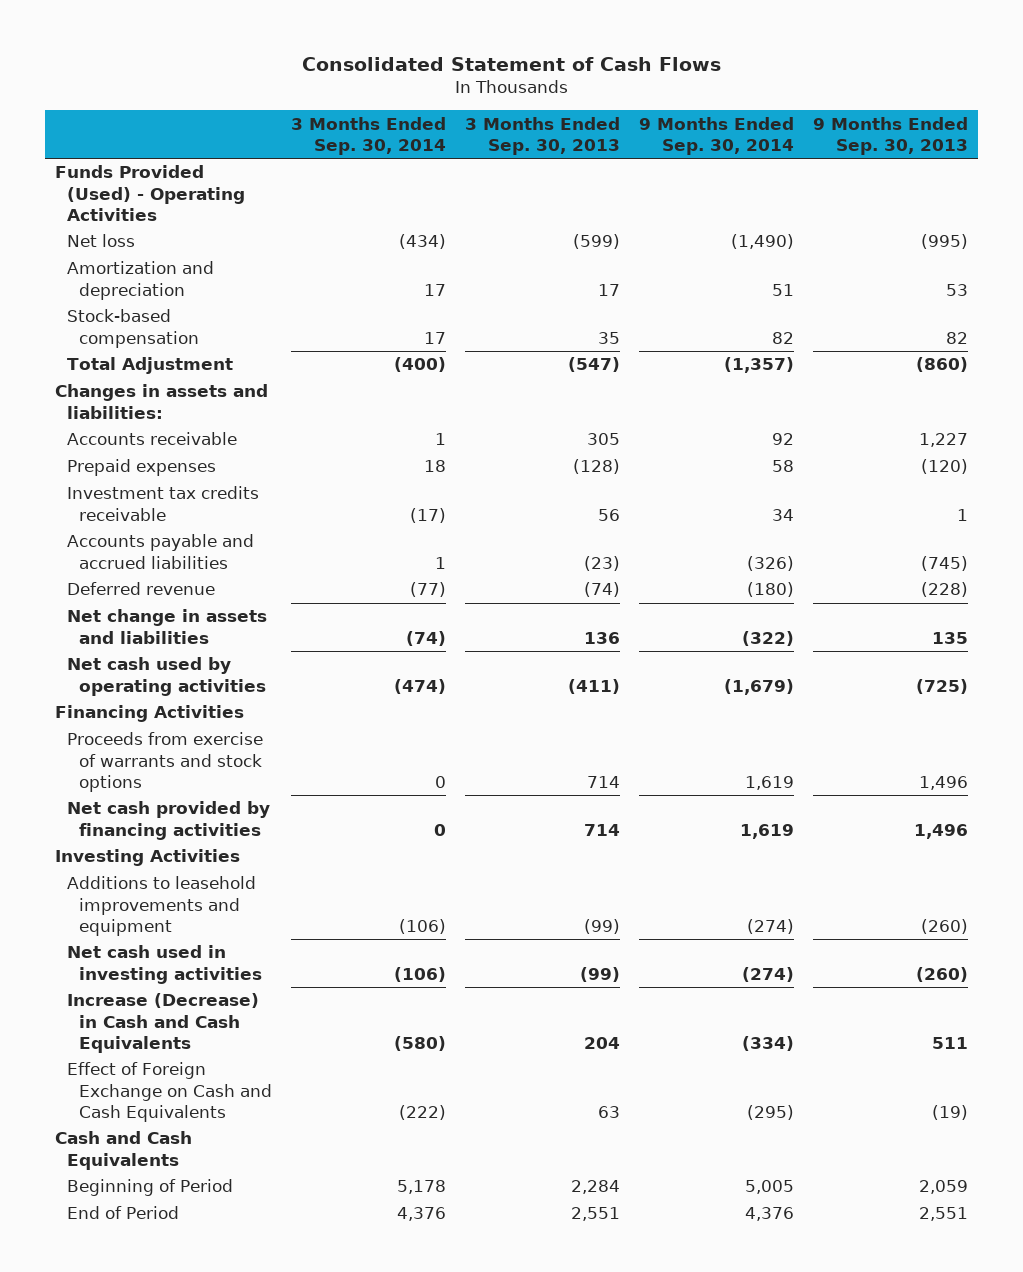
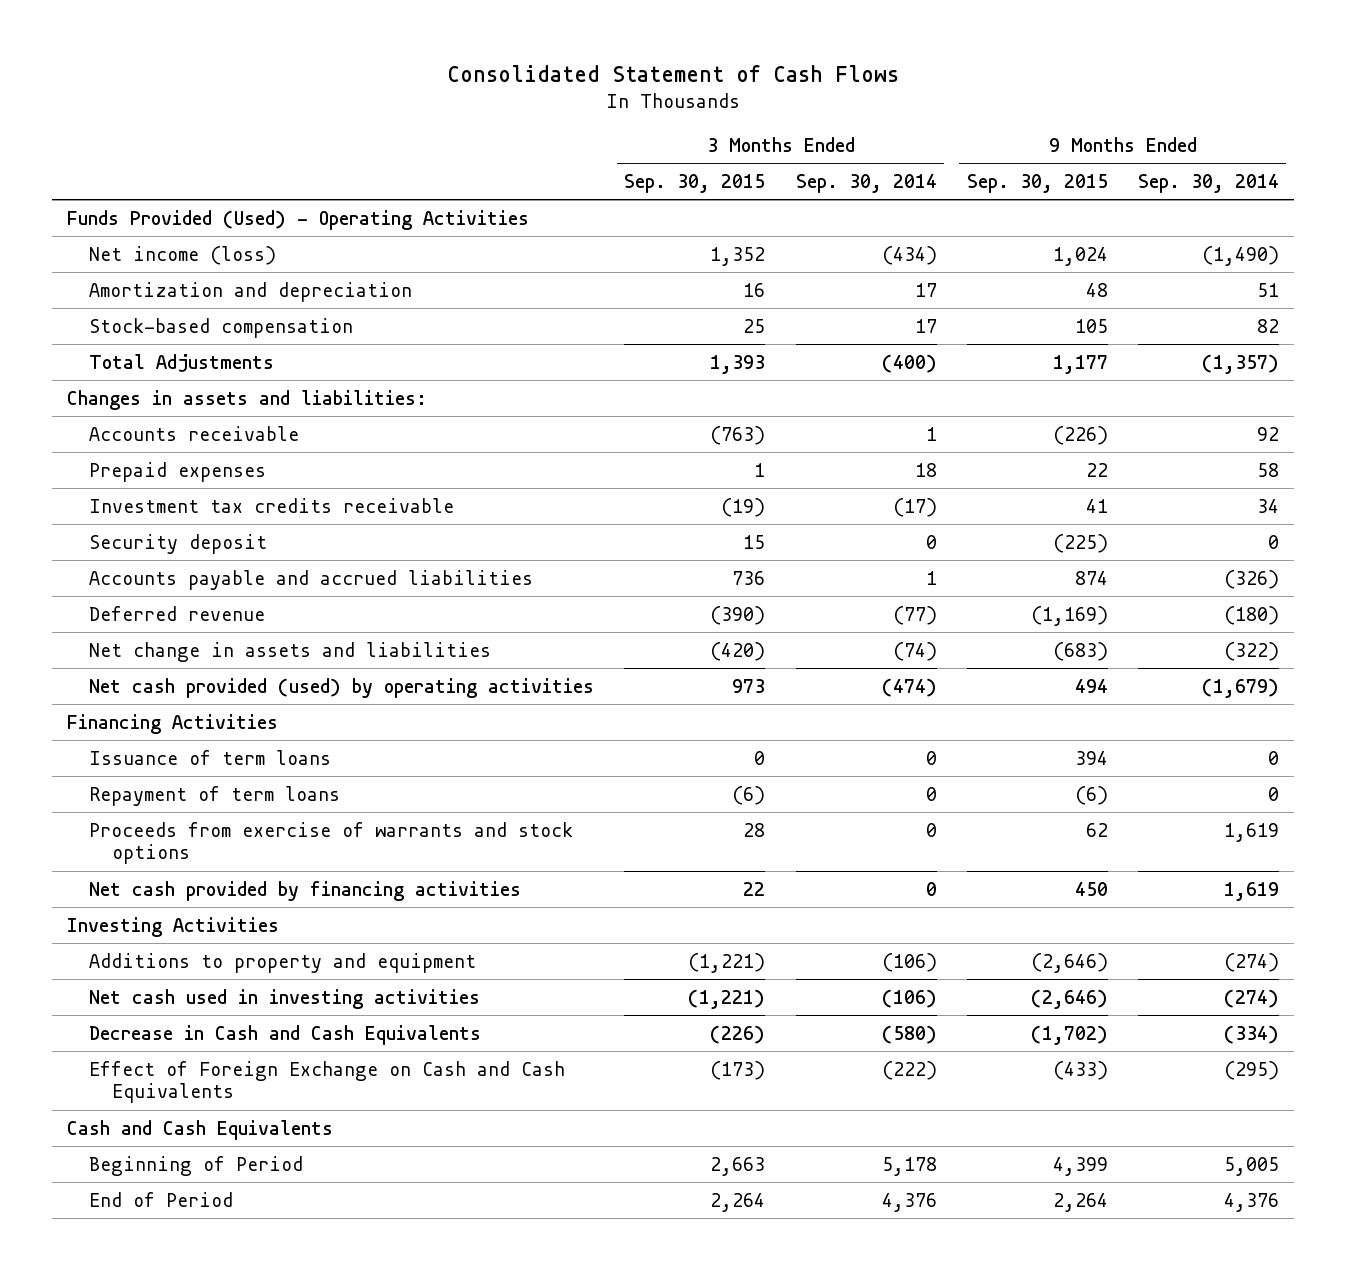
[464,116,620,155] 3 Months Ended Sep. 30, 2013 -> none
[813,116,969,155] 9 Months Ended Sep. 30, 2013 -> none
none -> [624,173,766,193] Sep. 30, 2015
none -> [966,173,1108,193] Sep. 30, 2015
[66,234,135,248] Net loss -> [89,245,277,265] Net income (loss)
[66,357,233,375] Total Adjustment -> [89,353,275,372] Total Adjustments
none -> [89,533,268,554] Security deposit
[66,657,266,696] Net cash used by operating activities -> [89,677,595,698] Net cash provided (used) by operating activities
none -> [89,749,332,765] Issuance of term loans
none -> [89,785,341,806] Repayment of term loans
[66,876,256,937] Additions to leasehold improvements and equipment -> [89,952,477,973] Additions to property and equipment
[66,993,259,1054] Increase (Decrease) in Cash and Cash Equivalents -> [89,1024,482,1045] Decrease in Cash and Cash Equivalents

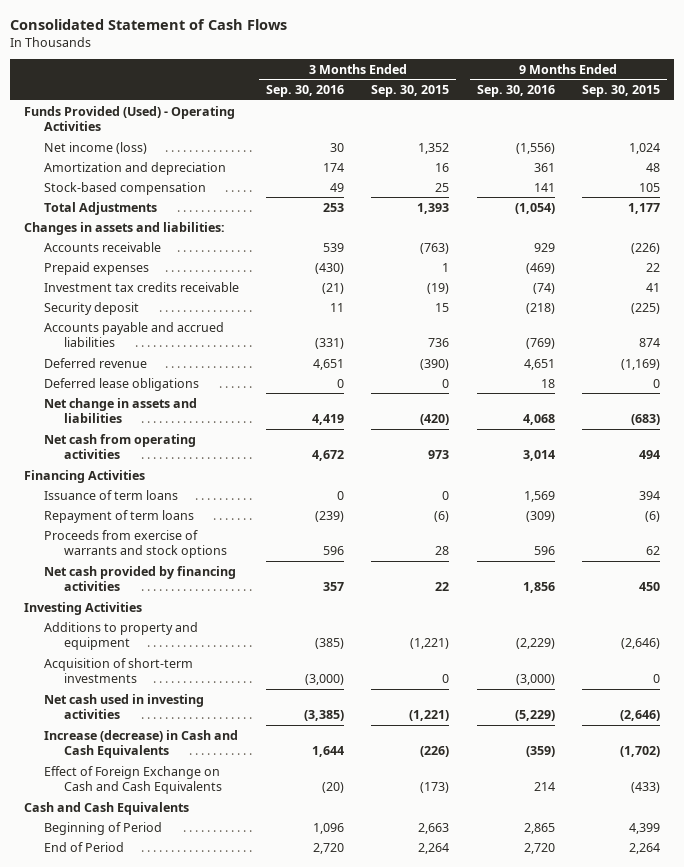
[795,173,937,193] Sep. 30, 2014 -> none
[1137,173,1279,193] Sep. 30, 2014 -> none
none -> [266,85,345,98] Sep. 30, 2016
none -> [476,85,555,98] Sep. 30, 2016
none -> [43,377,199,391] Deferred lease obligations
[89,677,595,698] Net cash provided (used) by operating activities -> [43,433,196,459] Net cash from operating activities
none -> [43,657,193,683] Acquisition of short-term investments
[89,1024,482,1045] Decrease in Cash and Cash Equivalents -> [43,729,238,758] Increase (decrease) in Cash and Cash Equivalents

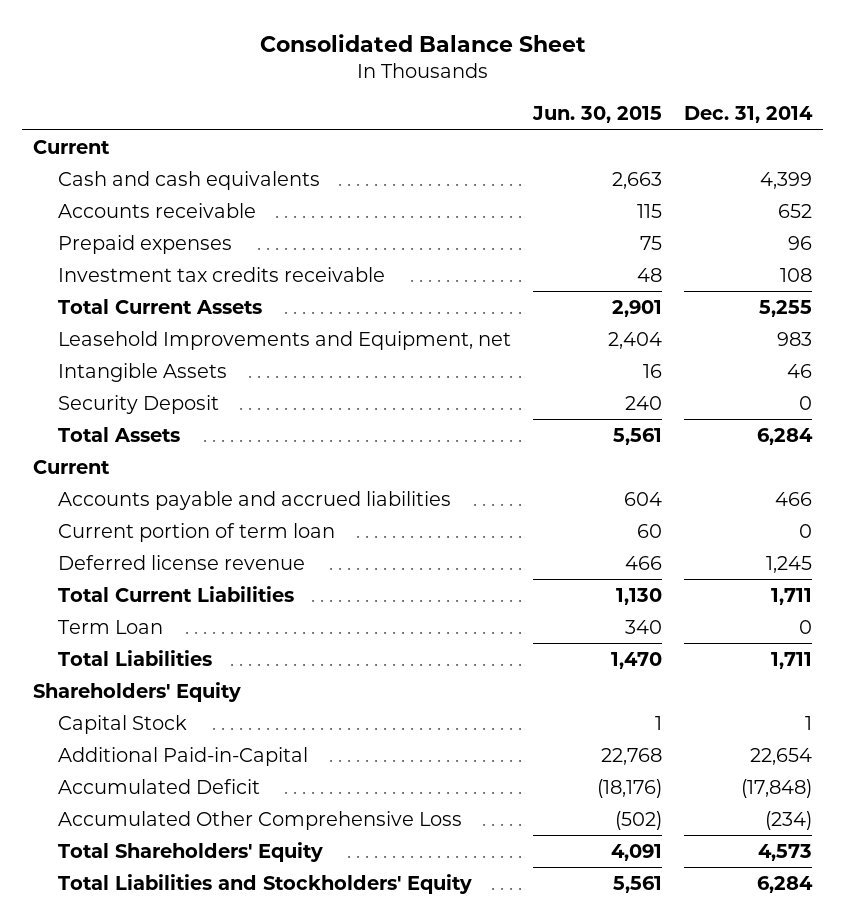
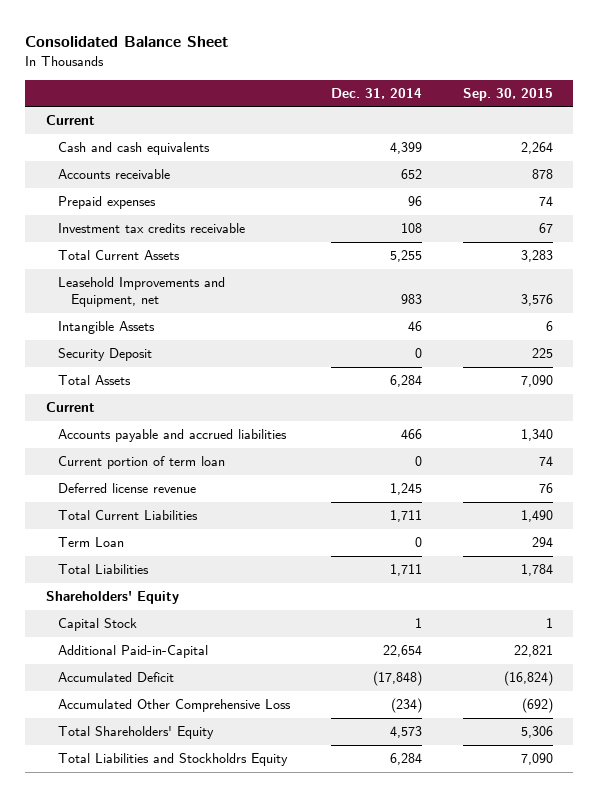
[532,106,663,124] Jun. 30, 2015 -> none
none -> [462,87,553,101] Sep. 30, 2015
[58,873,473,894] Total Liabilities and Stockholders' Equity -> [58,753,289,767] Total Liabilities and Stockholdrs Equity

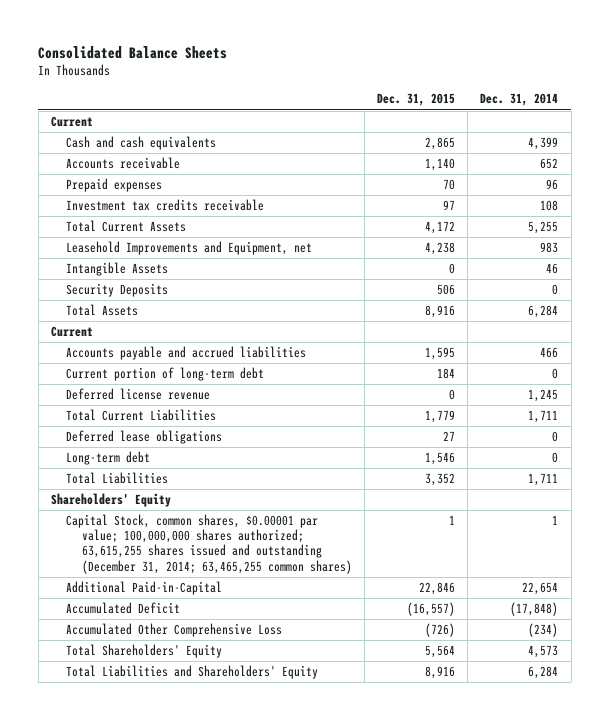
[25,35,229,47] Consolidated Balance Sheet -> [38,46,228,60] Consolidated Balance Sheets
[462,87,553,101] Sep. 30, 2015 -> none
none -> [376,93,455,107] Dec. 31, 2015
[58,348,153,362] Security Deposit -> [66,283,169,298] Security Deposits
[58,456,226,470] Current portion of term loan -> [66,367,265,382] Current portion of long-term debt
none -> [66,430,223,445] Deferred lease obligations
[58,537,125,548] Term Loan -> [66,451,151,466] Long-term debt
[58,618,138,632] Capital Stock -> [66,514,352,574] Capital Stock, common shares, $0.00001 par value; 100,000,000 shares authorized; 63,615,255 shares issued and outstanding (December 31, 2014; 63,465,255 common shares)
[58,753,289,767] Total Liabilities and Stockholdrs Equity -> [66,665,319,680] Total Liabilities and Shareholders' Equity

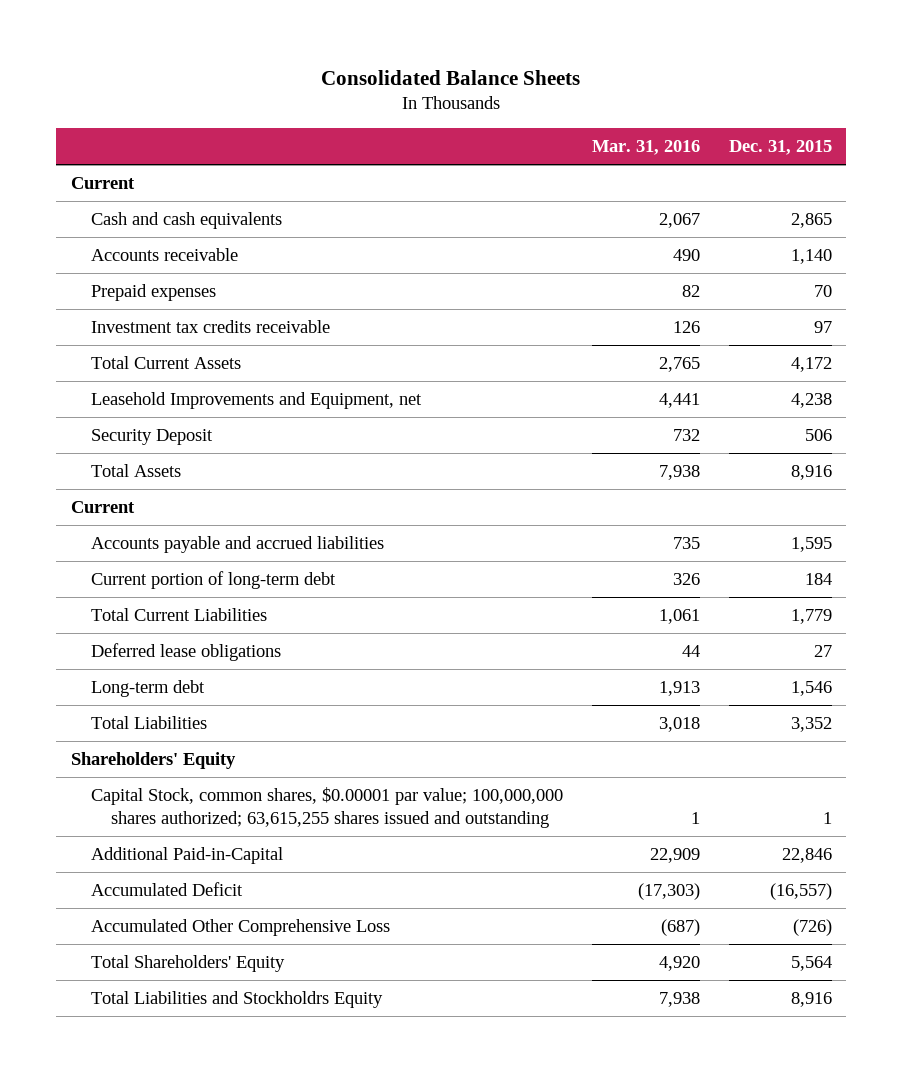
[480,93,559,107] Dec. 31, 2014 -> none
none -> [591,139,700,155] Mar. 31, 2016
[66,262,169,277] Intangible Assets -> none
[66,283,169,298] Security Deposits -> [90,429,213,446] Security Deposit
[66,388,211,401] Deferred license revenue -> none
[66,514,352,574] Capital Stock, common shares, $0.00001 par value; 100,000,000 shares authorized; 63,615,255 shares issued and outstanding (December 31, 2014; 63,465,255 common shares) -> [90,787,563,829] Capital Stock, common shares, $0.00001 par value; 100,000,000 shares authorized; 63,615,255 shares issued and outstanding
[66,665,319,680] Total Liabilities and Shareholders' Equity -> [90,991,383,1009] Total Liabilities and Stockholdrs Equity

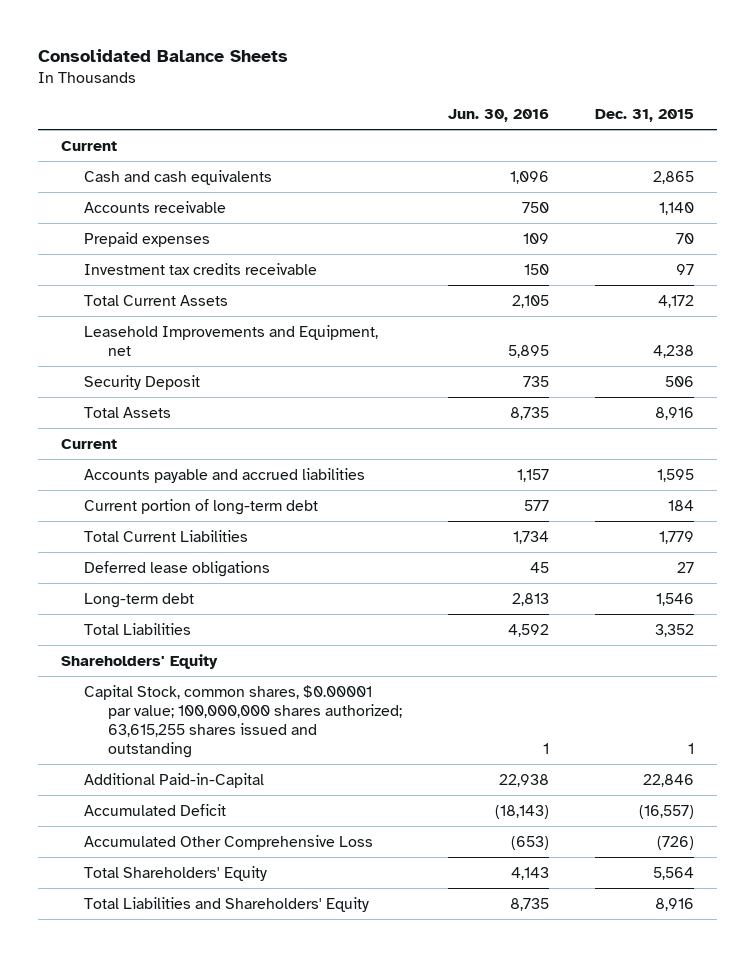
[591,139,700,155] Mar. 31, 2016 -> none
none -> [448,109,550,123] Jun. 30, 2016
[90,991,383,1009] Total Liabilities and Stockholdrs Equity -> [84,896,370,912] Total Liabilities and Shareholders' Equity

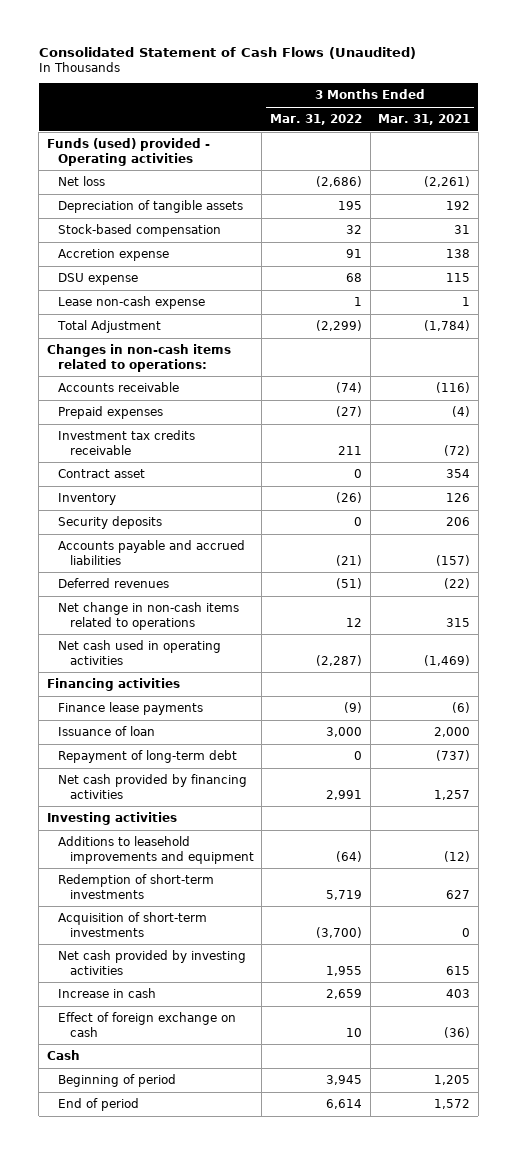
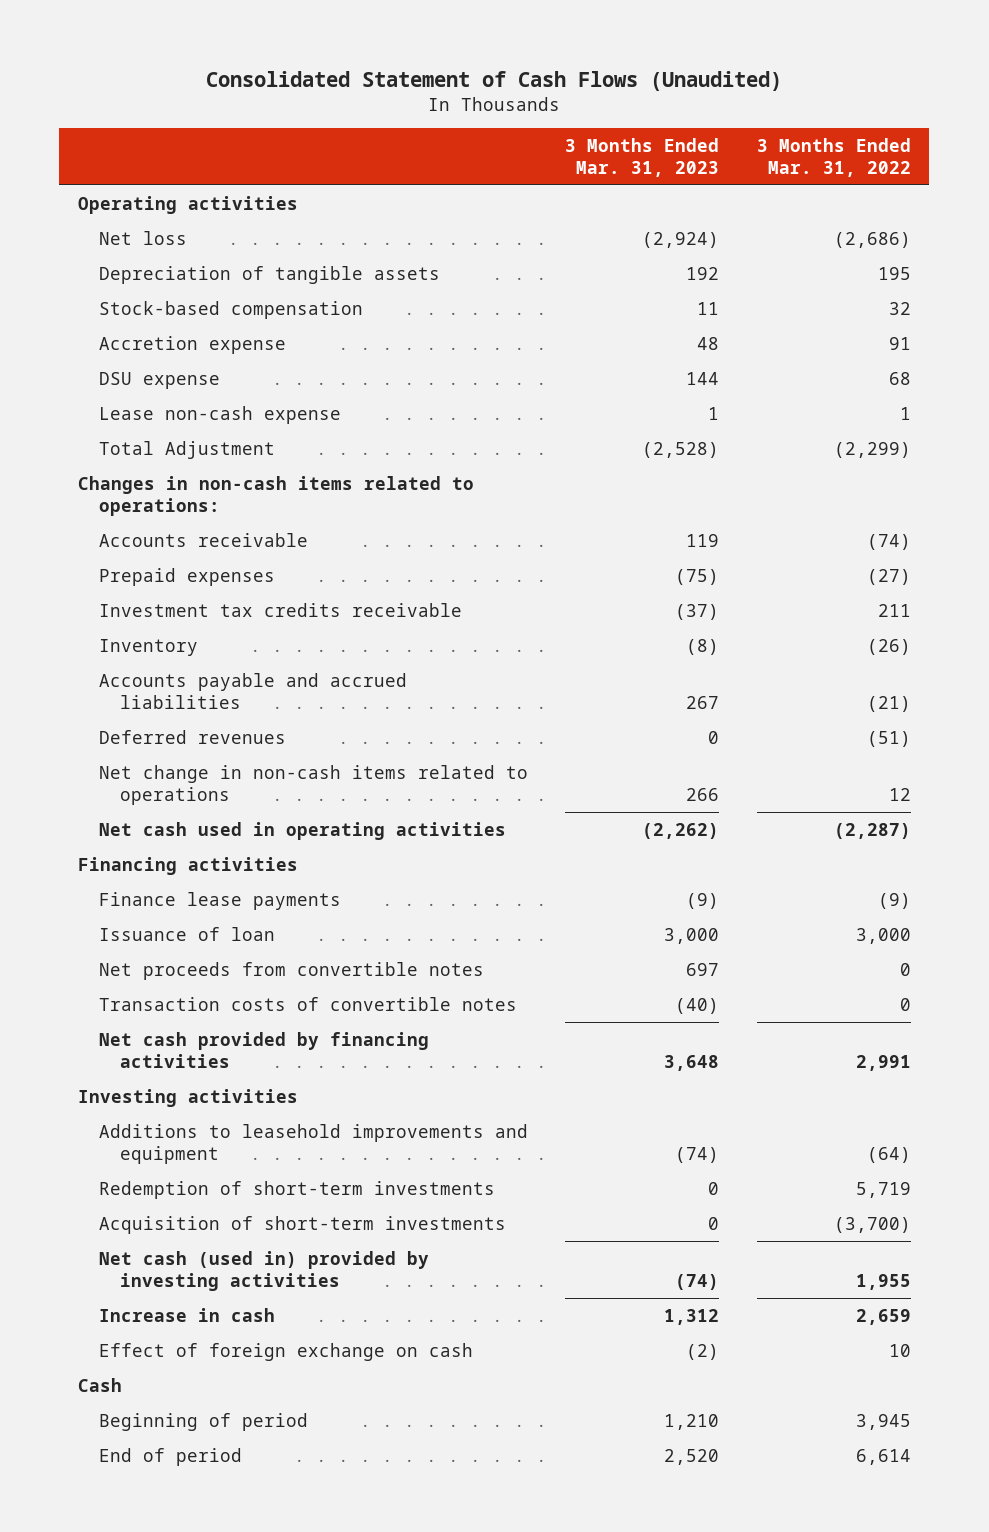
[378,114,471,126] Mar. 31, 2021 -> none
none -> [565,137,720,177] 3 Months Ended Mar. 31, 2023
[47,137,211,166] Funds (used) provided - Operating activities -> [78,195,299,214] Operating activities
[58,468,146,478] Contract asset -> none
[58,515,163,529] Security deposits -> none
[58,749,238,763] Repayment of long-term debt -> none
none -> [99,961,485,980] Net proceeds from convertible notes
none -> [99,996,518,1011] Transaction costs of convertible notes
[58,949,247,975] Net cash provided by investing activities -> [99,1250,430,1291] Net cash (used in) provided by investing activities

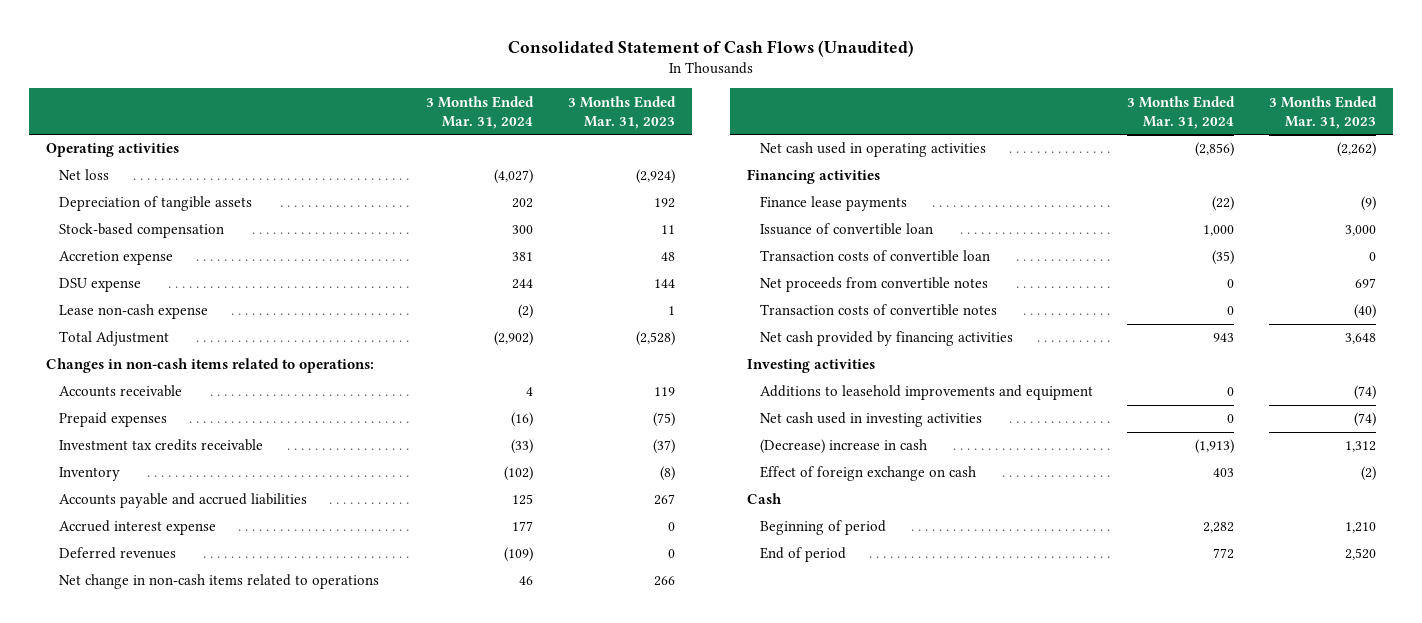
[756,137,911,177] 3 Months Ended Mar. 31, 2022 -> none
none -> [426,95,535,129] 3 Months Ended Mar. 31, 2024
none -> [58,520,216,536] Accrued interest expense
[99,926,276,941] Issuance of loan -> [759,223,933,236] Issuance of convertible loan
none -> [759,250,990,263] Transaction costs of convertible loan
[99,1180,496,1199] Redemption of short-term investments -> none
[99,1215,507,1234] Acquisition of short-term investments -> none
[99,1250,430,1291] Net cash (used in) provided by investing activities -> [759,412,982,428] Net cash used in investing activities
[99,1307,276,1322] Increase in cash -> [759,439,927,455] (Decrease) increase in cash

